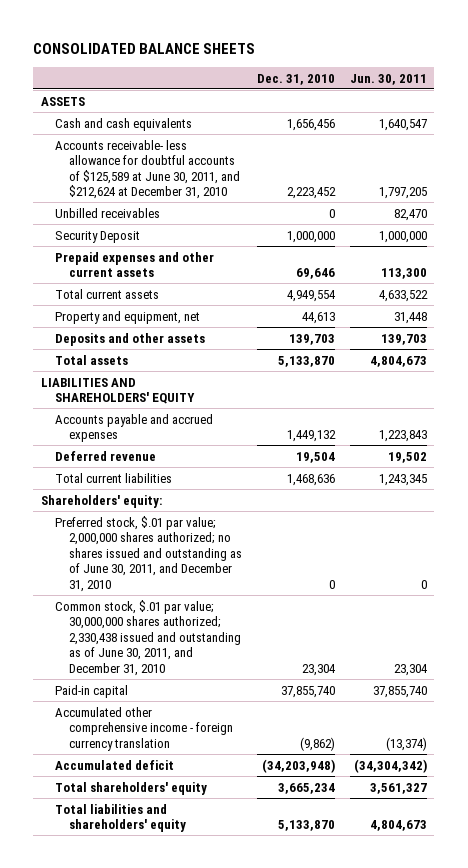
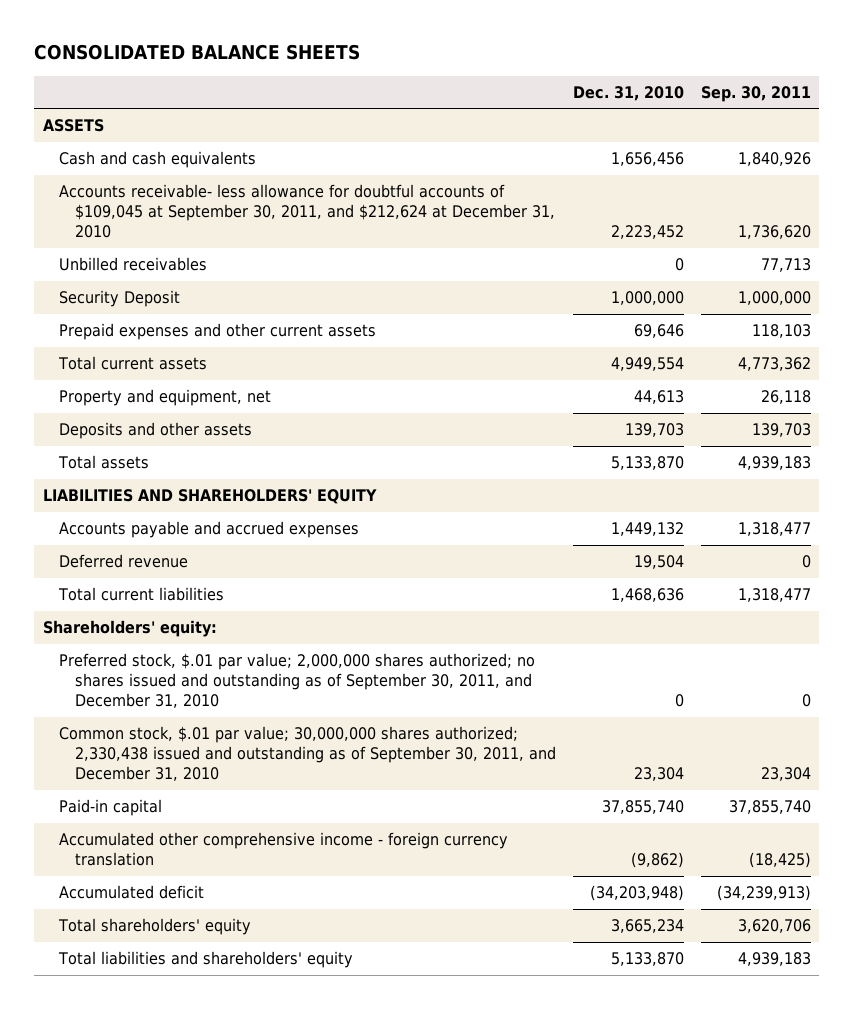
[349,73,427,85] Jun. 30, 2011 -> none
none -> [700,85,811,102] Sep. 30, 2011
[54,139,240,200] Accounts receivable- less allowance for doubtful accounts of $125,589 at June 30, 2011, and $212,624 at December 31, 2010 -> [58,184,556,239] Accounts receivable- less allowance for doubtful accounts of $109,045 at September 30, 2011, and $212,624 at December 31, 2010
[54,515,242,592] Preferred stock, $.01 par value; 2,000,000 shares authorized; no shares issued and outstanding as of June 30, 2011, and December 31, 2010 -> [58,653,535,709] Preferred stock, $.01 par value; 2,000,000 shares authorized; no shares issued and outstanding as of September 30, 2011, and December 31, 2010
[54,599,241,676] Common stock, $.01 par value; 30,000,000 shares authorized; 2,330,438 issued and outstanding as of June 30, 2011, and December 31, 2010 -> [58,726,557,782] Common stock, $.01 par value; 30,000,000 shares authorized; 2,330,438 issued and outstanding as of September 30, 2011, and December 31, 2010

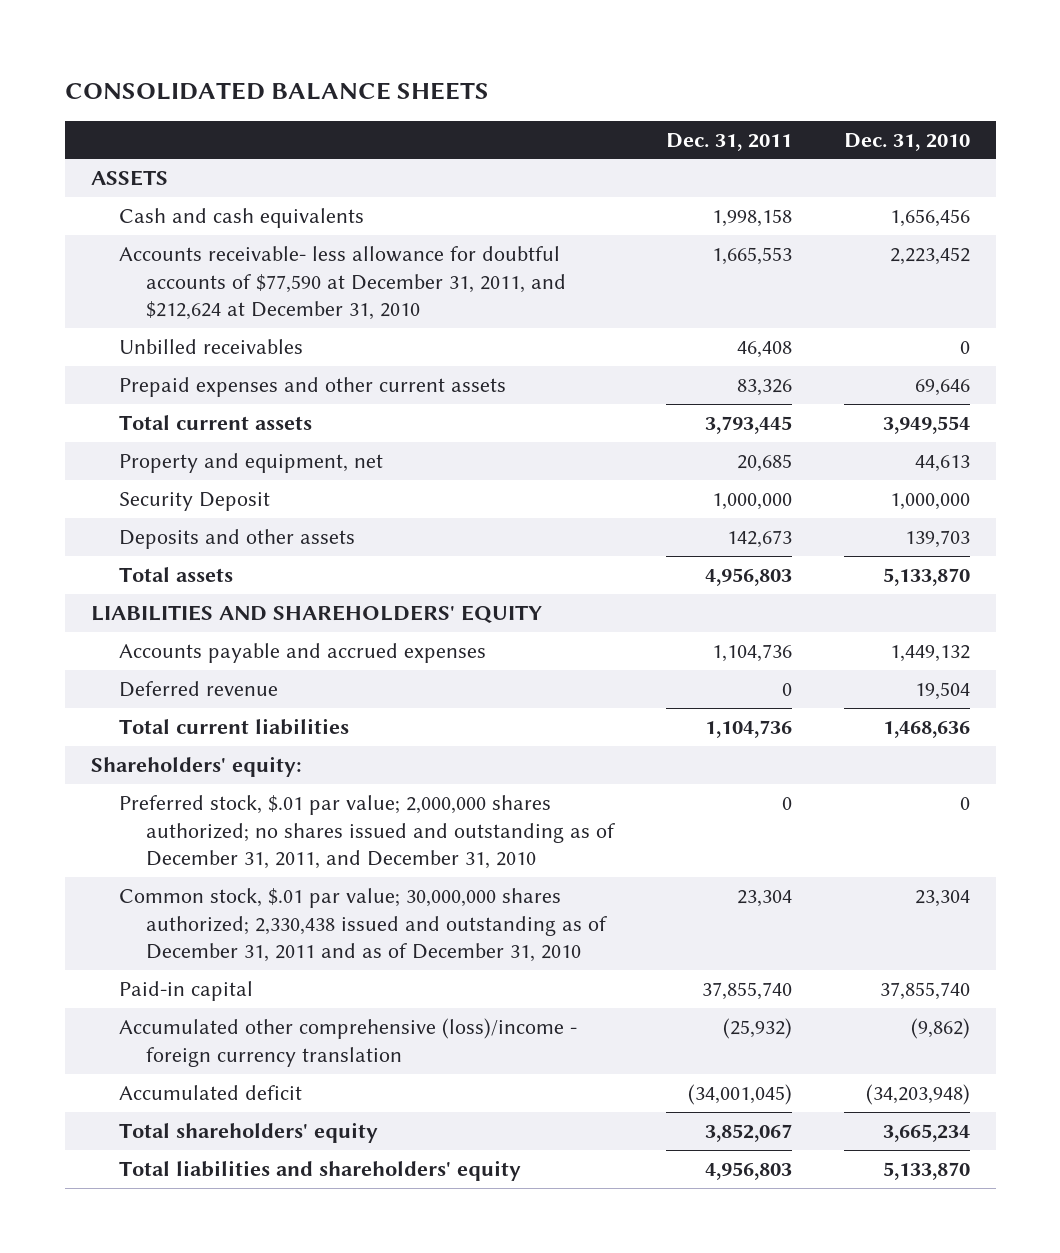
[700,85,811,102] Sep. 30, 2011 -> none
none -> [666,132,793,151] Dec. 31, 2011
[58,184,556,239] Accounts receivable- less allowance for doubtful accounts of $109,045 at September 30, 2011, and $212,624 at December 31, 2010 -> [118,245,567,321] Accounts receivable- less allowance for doubtful accounts of $77,590 at December 31, 2011, and $212,624 at December 31, 2010
[610,357,684,372] 4,949,554 -> [882,415,970,434] 3,949,554
[58,290,180,308] Security Deposit -> [118,491,270,511] Security Deposit
[58,653,535,709] Preferred stock, $.01 par value; 2,000,000 shares authorized; no shares issued and outstanding as of September 30, 2011, and December 31, 2010 -> [118,794,616,870] Preferred stock, $.01 par value; 2,000,000 shares authorized; no shares issued and outstanding as of December 31, 2011, and December 31, 2010
[58,726,557,782] Common stock, $.01 par value; 30,000,000 shares authorized; 2,330,438 issued and outstanding as of September 30, 2011, and December 31, 2010 -> [118,887,608,963] Common stock, $.01 par value; 30,000,000 shares authorized; 2,330,438 issued and outstanding as of December 31, 2011 and as of December 31, 2010
[58,832,508,867] Accumulated other comprehensive income - foreign currency translation -> [118,1017,577,1067] Accumulated other comprehensive (loss)/income - foreign currency translation

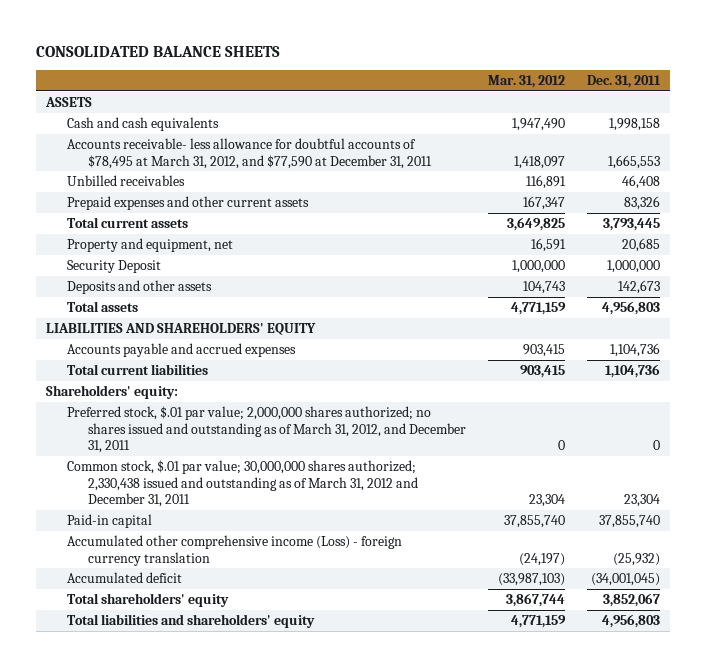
[843,132,970,151] Dec. 31, 2010 -> none
none -> [487,75,565,89] Mar. 31, 2012
[118,245,567,321] Accounts receivable- less allowance for doubtful accounts of $77,590 at December 31, 2011, and $212,624 at December 31, 2010 -> [67,137,433,169] Accounts receivable- less allowance for doubtful accounts of $78,495 at March 31, 2012, and $77,590 at December 31, 2011
[118,680,278,697] Deferred revenue -> none
[118,794,616,870] Preferred stock, $.01 par value; 2,000,000 shares authorized; no shares issued and outstanding as of December 31, 2011, and December 31, 2010 -> [67,405,467,454] Preferred stock, $.01 par value; 2,000,000 shares authorized; no shares issued and outstanding as of March 31, 2012, and December 31, 2011
[118,887,608,963] Common stock, $.01 par value; 30,000,000 shares authorized; 2,330,438 issued and outstanding as of December 31, 2011 and as of December 31, 2010 -> [67,459,419,508] Common stock, $.01 par value; 30,000,000 shares authorized; 2,330,438 issued and outstanding as of March 31, 2012 and December 31, 2011
[118,1017,577,1067] Accumulated other comprehensive (loss)/income - foreign currency translation -> [67,534,403,566] Accumulated other comprehensive income (Loss) - foreign currency translation

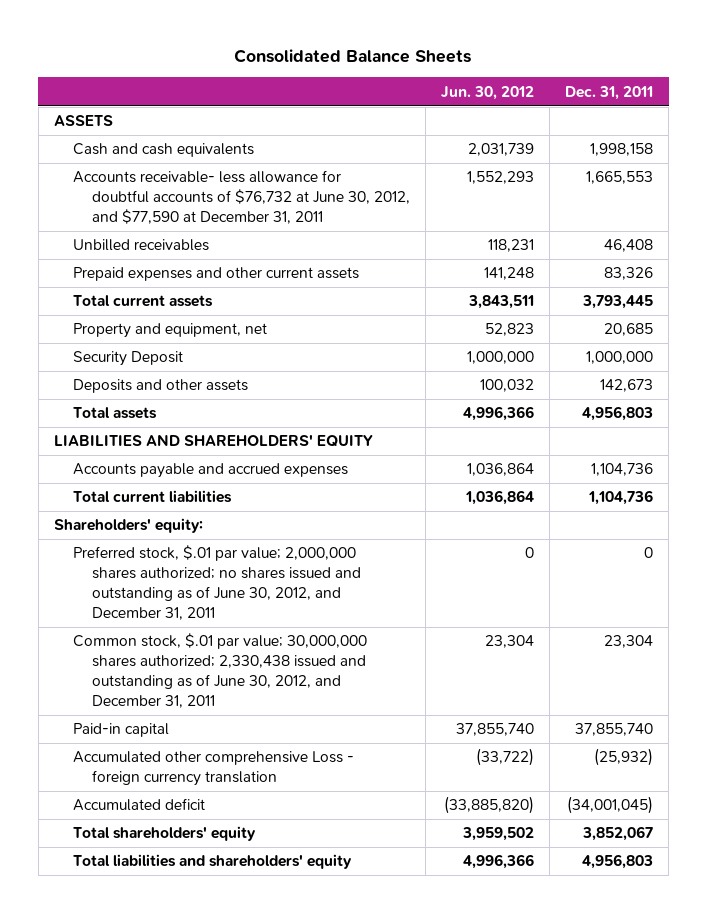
[35,45,280,57] CONSOLIDATED BALANCE SHEETS -> [234,48,472,63] Consolidated Balance Sheets
[487,75,565,89] Mar. 31, 2012 -> none
none -> [441,85,535,100] Jun. 30, 2012
[67,137,433,169] Accounts receivable- less allowance for doubtful accounts of $78,495 at March 31, 2012, and $77,590 at December 31, 2011 -> [72,170,411,225] Accounts receivable- less allowance for doubtful accounts of $76,732 at June 30, 2012, and $77,590 at December 31, 2011
[67,405,467,454] Preferred stock, $.01 par value; 2,000,000 shares authorized; no shares issued and outstanding as of March 31, 2012, and December 31, 2011 -> [72,545,362,621] Preferred stock, $.01 par value; 2,000,000 shares authorized; no shares issued and outstanding as of June 30, 2012, and December 31, 2011
[67,459,419,508] Common stock, $.01 par value; 30,000,000 shares authorized; 2,330,438 issued and outstanding as of March 31, 2012 and December 31, 2011 -> [72,633,367,709] Common stock, $.01 par value; 30,000,000 shares authorized; 2,330,438 issued and outstanding as of June 30, 2012, and December 31, 2011
[67,534,403,566] Accumulated other comprehensive income (Loss) - foreign currency translation -> [72,751,354,787] Accumulated other comprehensive Loss - foreign currency translation

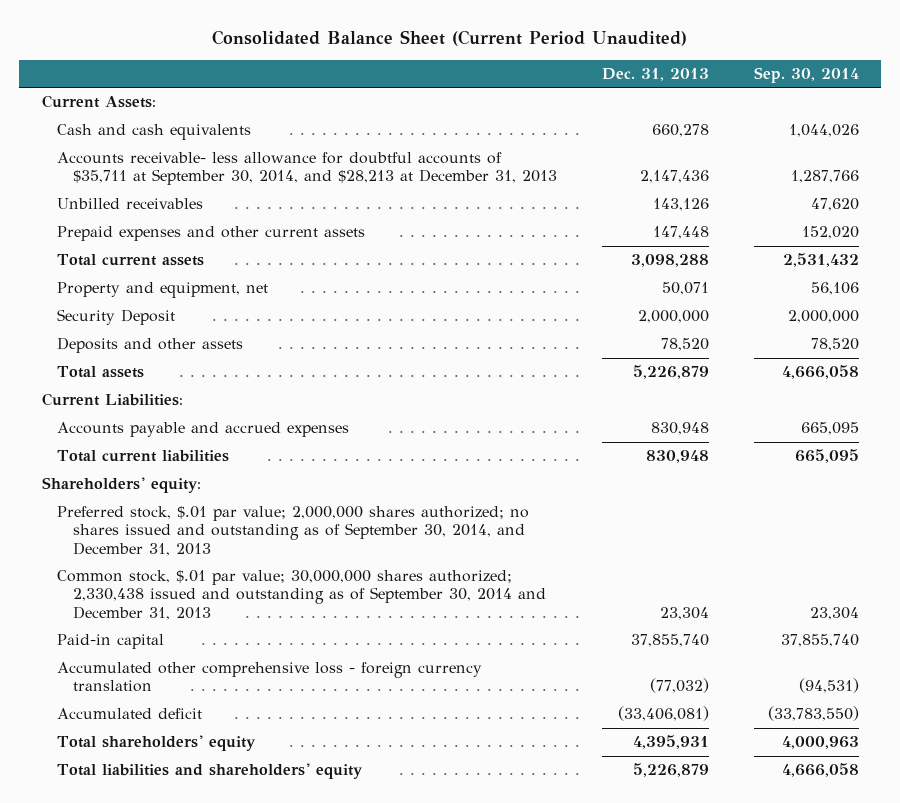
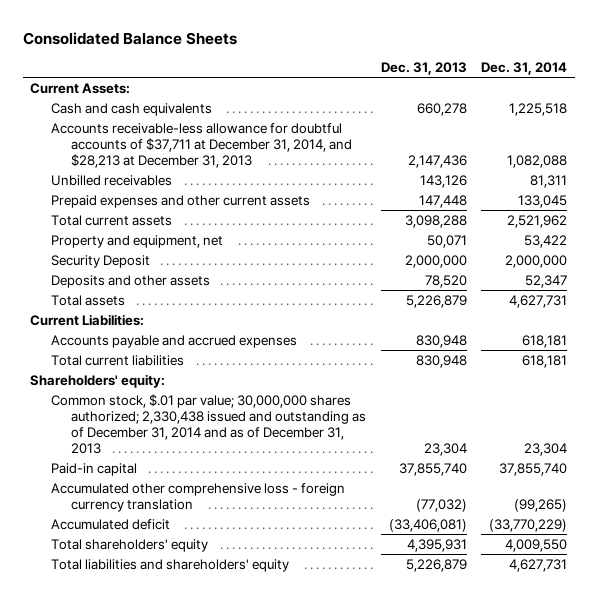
[212,29,688,46] Consolidated Balance Sheet (Current Period Unaudited) -> [22,31,237,45] Consolidated Balance Sheets
[753,66,859,83] Sep. 30, 2014 -> none
none -> [481,62,568,76] Dec. 31, 2014
[57,152,558,186] Accounts receivable- less allowance for doubtful accounts of $35,711 at September 30, 2014, and $28,213 at December 31, 2013 -> [50,122,352,168] Accounts receivable-less allowance for doubtful accounts of $37,711 at December 31, 2014, and $28,213 at December 31, 2013
[57,506,530,556] Preferred stock, $.01 par value; 2,000,000 shares authorized; no shares issued and outstanding as of September 30, 2014, and December 31, 2013 -> none
[57,570,547,620] Common stock, $.01 par value; 30,000,000 shares authorized; 2,330,438 issued and outstanding as of September 30, 2014 and December 31, 2013 -> [50,393,366,454] Common stock, $.01 par value; 30,000,000 shares authorized; 2,330,438 issued and outstanding as of December 31, 2014 and as of December 31, 2013

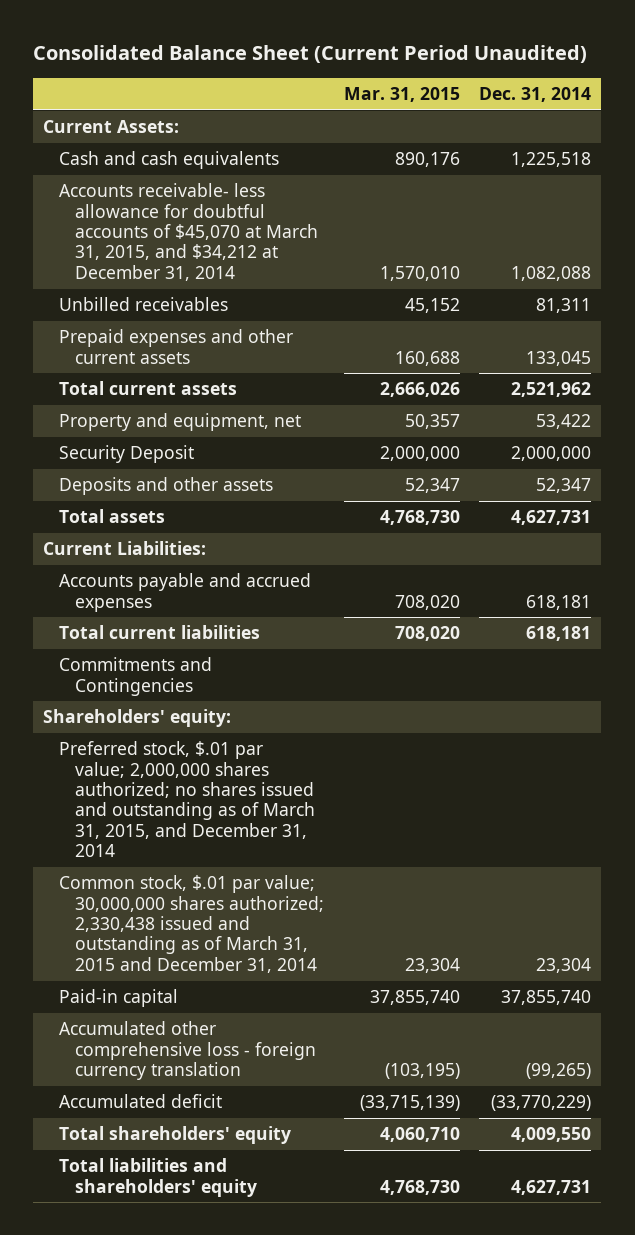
[22,31,237,45] Consolidated Balance Sheets -> [33,45,588,64] Consolidated Balance Sheet (Current Period Unaudited)
[380,62,467,76] Dec. 31, 2013 -> none
none -> [343,87,460,103] Mar. 31, 2015
[50,122,352,168] Accounts receivable-less allowance for doubtful accounts of $37,711 at December 31, 2014, and $28,213 at December 31, 2013 -> [58,183,318,281] Accounts receivable- less allowance for doubtful accounts of $45,070 at March 31, 2015, and $34,212 at December 31, 2014
none -> [58,657,212,696] Commitments and Contingencies
none -> [58,741,315,858] Preferred stock, $.01 par value; 2,000,000 shares authorized; no shares issued and outstanding as of March 31, 2015, and December 31, 2014
[50,393,366,454] Common stock, $.01 par value; 30,000,000 shares authorized; 2,330,438 issued and outstanding as of December 31, 2014 and as of December 31, 2013 -> [58,875,324,973] Common stock, $.01 par value; 30,000,000 shares authorized; 2,330,438 issued and outstanding as of March 31, 2015 and December 31, 2014

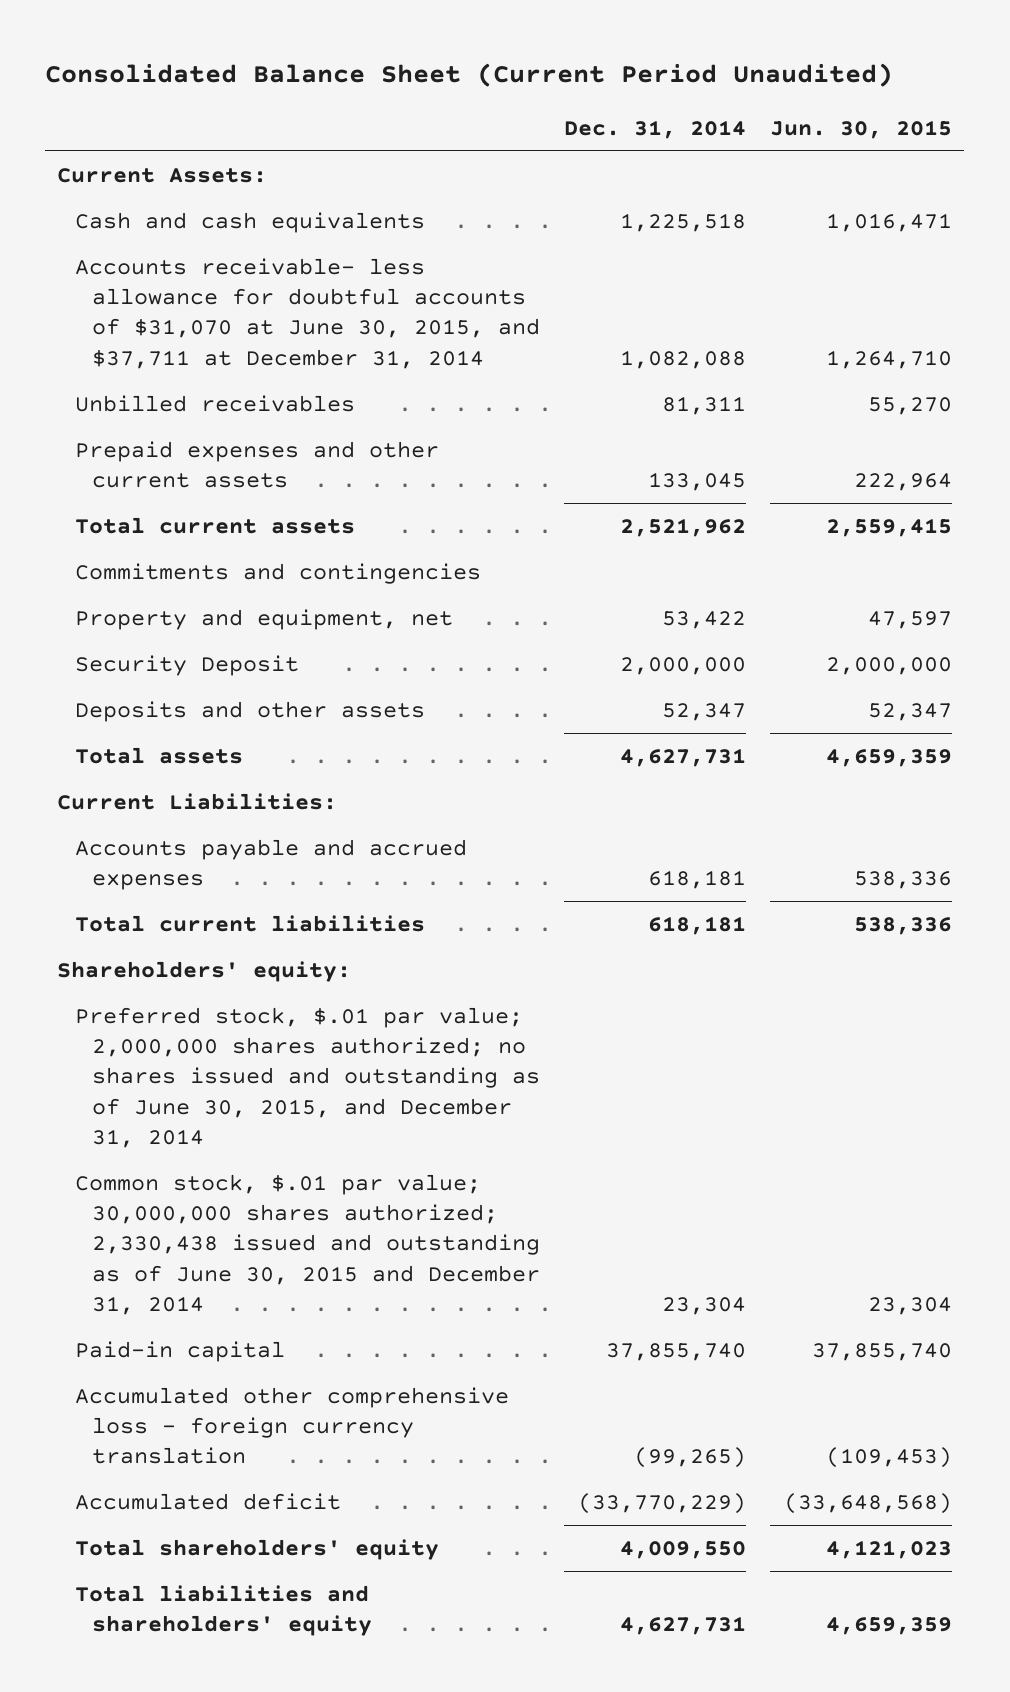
[343,87,460,103] Mar. 31, 2015 -> none
none -> [770,119,953,139] Jun. 30, 2015
[58,183,318,281] Accounts receivable- less allowance for doubtful accounts of $45,070 at March 31, 2015, and $34,212 at December 31, 2014 -> [74,257,540,369] Accounts receivable- less allowance for doubtful accounts of $31,070 at June 30, 2015, and $37,711 at December 31, 2014
none -> [74,562,481,584] Commitments and contingencies
[58,657,212,696] Commitments and Contingencies -> none
[58,741,315,858] Preferred stock, $.01 par value; 2,000,000 shares authorized; no shares issued and outstanding as of March 31, 2015, and December 31, 2014 -> [74,1006,540,1149] Preferred stock, $.01 par value; 2,000,000 shares authorized; no shares issued and outstanding as of June 30, 2015, and December 31, 2014
[58,875,324,973] Common stock, $.01 par value; 30,000,000 shares authorized; 2,330,438 issued and outstanding as of March 31, 2015 and December 31, 2014 -> [74,1173,540,1316] Common stock, $.01 par value; 30,000,000 shares authorized; 2,330,438 issued and outstanding as of June 30, 2015 and December 31, 2014

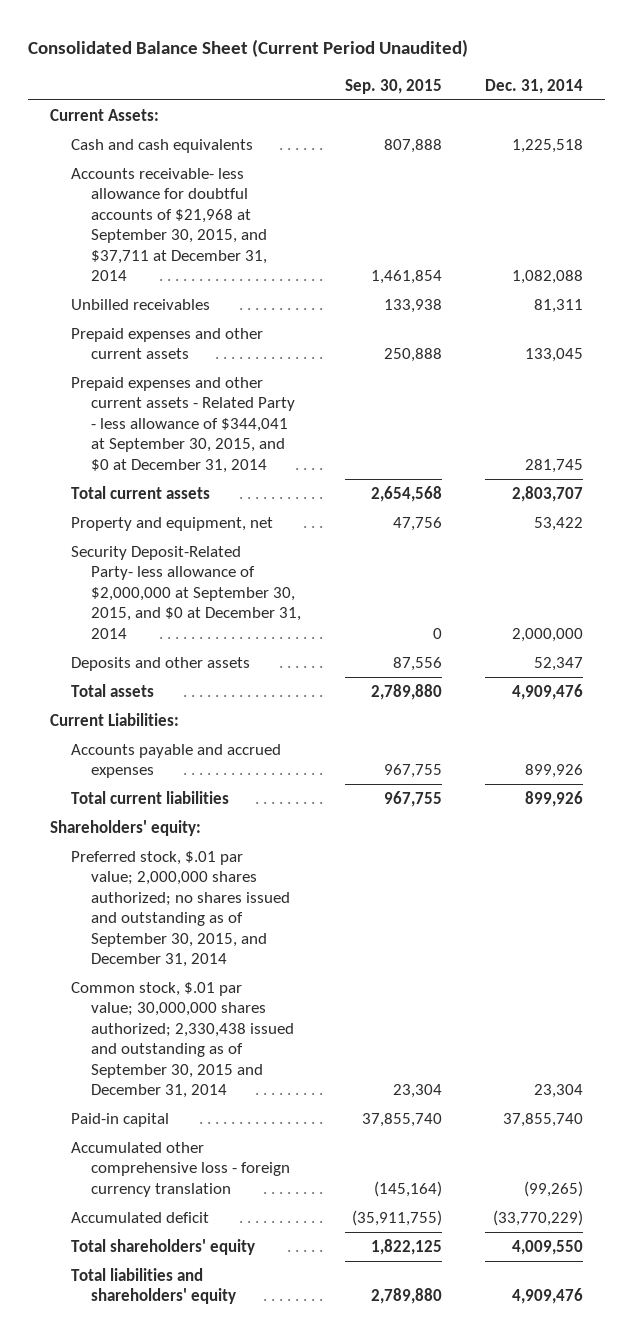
[770,119,953,139] Jun. 30, 2015 -> none
none -> [344,78,442,94] Sep. 30, 2015
[74,257,540,369] Accounts receivable- less allowance for doubtful accounts of $31,070 at June 30, 2015, and $37,711 at December 31, 2014 -> [70,167,268,282] Accounts receivable- less allowance for doubtful accounts of $21,968 at September 30, 2015, and $37,711 at December 31, 2014
[74,562,481,584] Commitments and contingencies -> none
none -> [70,376,296,473] Prepaid expenses and other current assets - Related Party - less allowance of $344,041 at September 30, 2015, and $0 at December 31, 2014
[620,517,747,537] 2,521,962 -> [511,485,583,502] 2,803,707
[74,654,299,676] Security Deposit -> [70,545,302,639] Security Deposit-Related Party- less allowance of $2,000,000 at September 30, 2015, and $0 at December 31, 2014
[620,747,747,767] 4,627,731 -> [511,683,583,700] 4,909,476
[648,870,747,890] 618,181 -> [524,764,583,779] 899,926
[648,915,747,935] 618,181 -> [524,790,583,807] 899,926
[74,1006,540,1149] Preferred stock, $.01 par value; 2,000,000 shares authorized; no shares issued and outstanding as of June 30, 2015, and December 31, 2014 -> [70,850,291,968] Preferred stock, $.01 par value; 2,000,000 shares authorized; no shares issued and outstanding as of September 30, 2015, and December 31, 2014
[74,1173,540,1316] Common stock, $.01 par value; 30,000,000 shares authorized; 2,330,438 issued and outstanding as of June 30, 2015 and December 31, 2014 -> [70,981,295,1099] Common stock, $.01 par value; 30,000,000 shares authorized; 2,330,438 issued and outstanding as of September 30, 2015 and December 31, 2014
[620,1616,747,1636] 4,627,731 -> [511,1288,583,1305] 4,909,476

